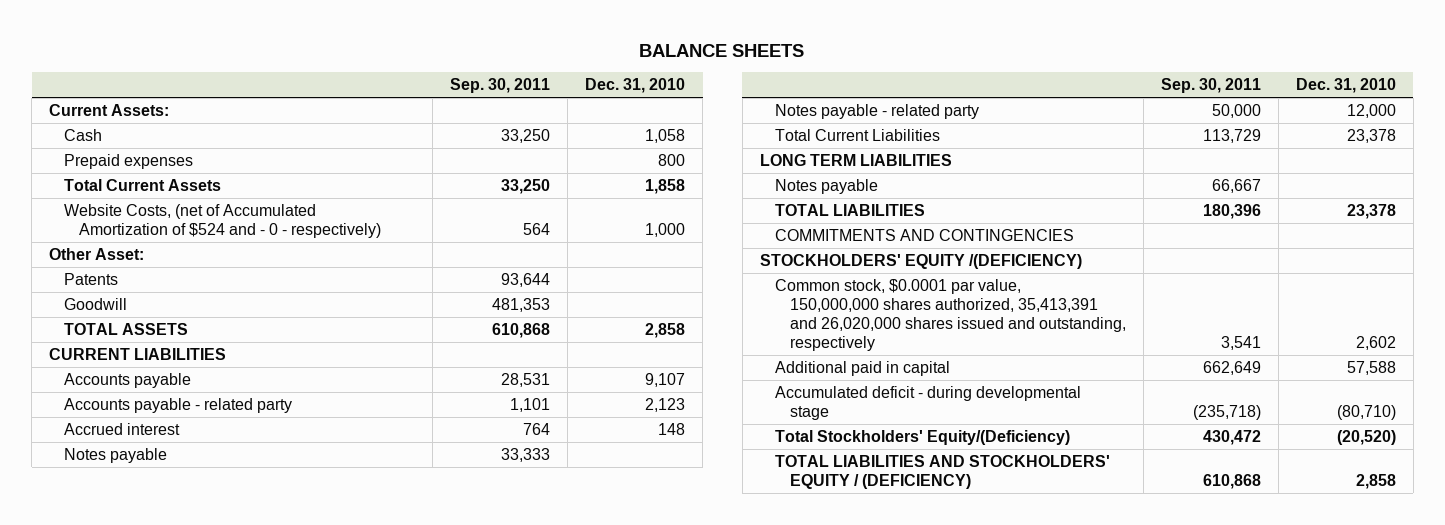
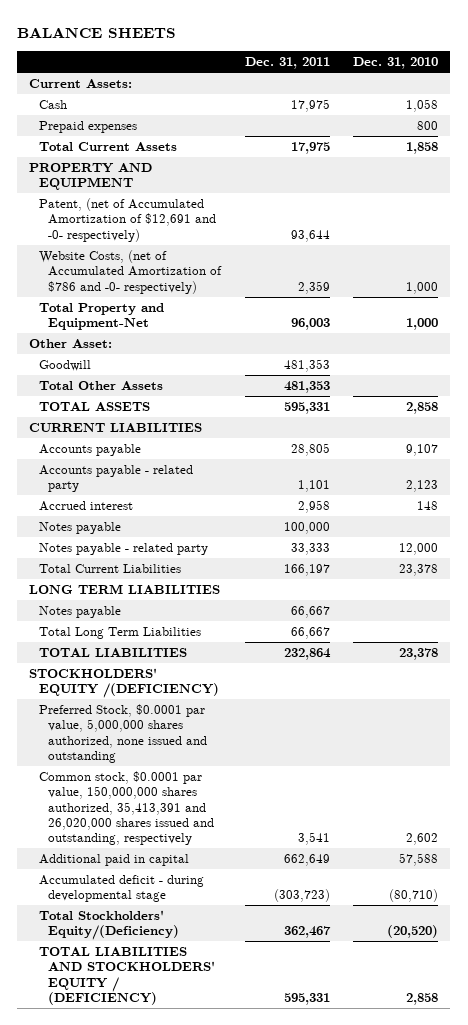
[450,78,551,94] Sep. 30, 2011 -> none
none -> [244,57,330,70] Dec. 31, 2011
none -> [29,163,153,191] PROPERTY AND EQUIPMENT
none -> [38,198,217,242] Patent, (net of Accumulated Amortization of $12,691 and -0- respectively)
[64,203,382,238] Website Costs, (net of Accumulated Amortization of $524 and - 0 - respectively) -> [38,250,223,294] Website Costs, (net of Accumulated Amortization of $786 and -0- respectively)
none -> [38,303,164,331] Total Property and Equipment-Net
[64,272,119,285] Patents -> none
none -> [38,381,163,391] Total Other Assets
none -> [38,627,201,640] Total Long Term Liabilities
[774,228,1074,241] COMMITMENTS AND CONTINGENCIES -> none
none -> [38,704,208,763] Preferred Stock, $0.0001 par value, 5,000,000 shares authorized, none issued and outstanding

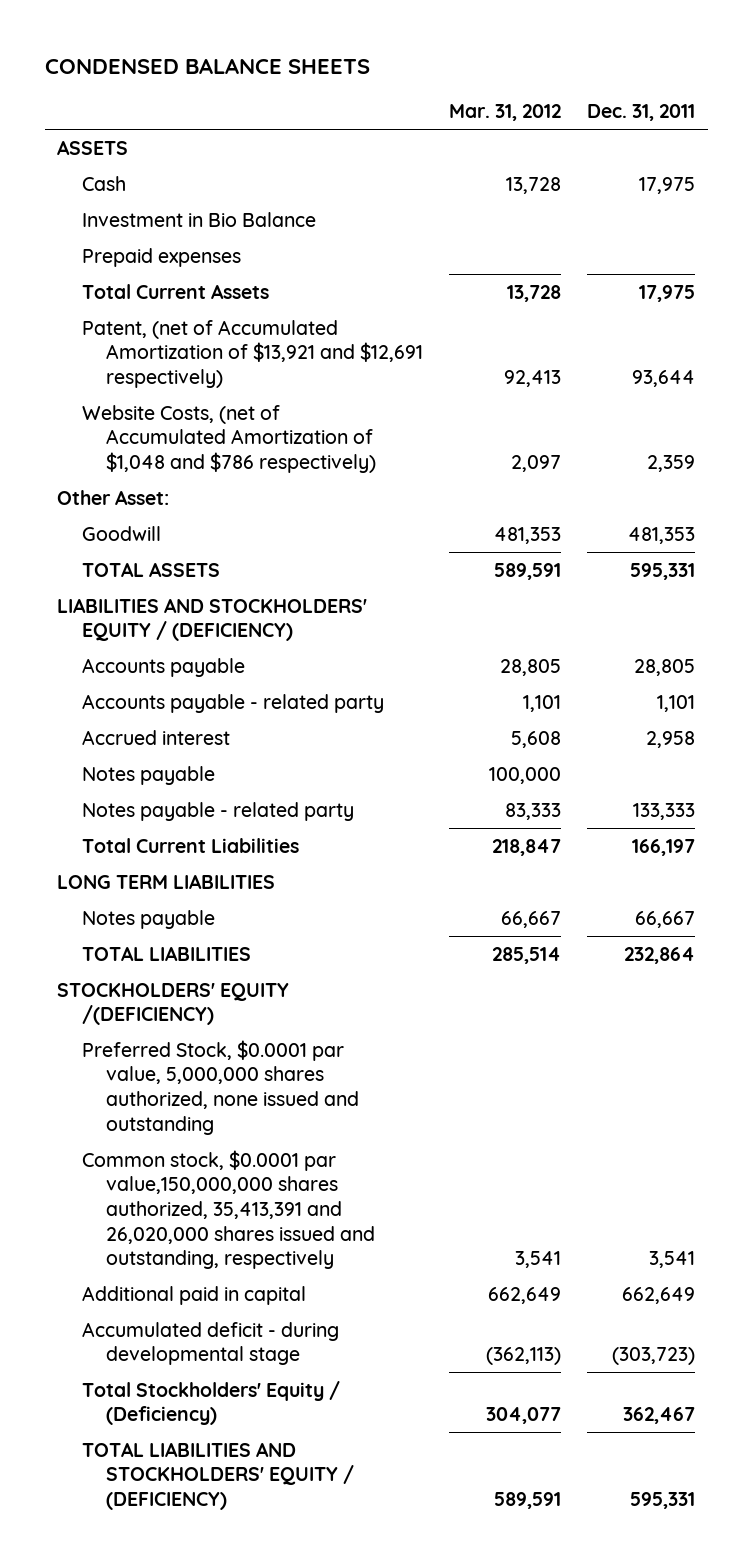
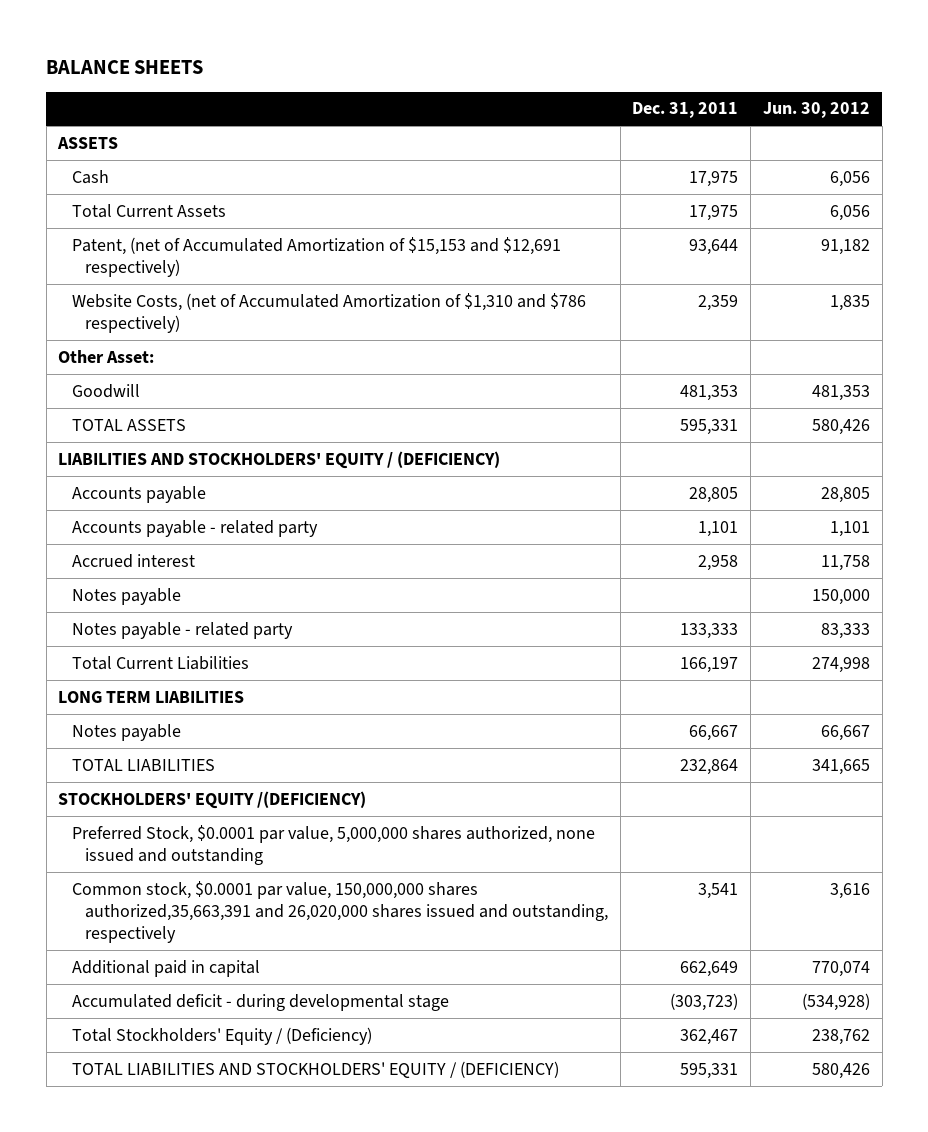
[44,58,370,75] CONDENSED BALANCE SHEETS -> [46,59,204,74] BALANCE SHEETS
[449,104,562,122] Mar. 31, 2012 -> none
none -> [762,102,870,119] Jun. 30, 2012
[81,211,316,227] Investment in Bio Balance -> none
[81,247,241,267] Prepaid expenses -> none
[81,319,424,388] Patent, (net of Accumulated Amortization of $13,921 and $12,691 respectively) -> [71,236,561,277] Patent, (net of Accumulated Amortization of $15,153 and $12,691 respectively)
[81,404,377,473] Website Costs, (net of Accumulated Amortization of $1,048 and $786 respectively) -> [71,292,586,333] Website Costs, (net of Accumulated Amortization of $1,310 and $786 respectively)
[81,1149,376,1270] Common stock, $0.0001 par value,150,000,000 shares authorized, 35,413,391 and 26,020,000 shares issued and outstanding, respectively -> [71,880,608,943] Common stock, $0.0001 par value, 150,000,000 shares authorized,35,663,391 and 26,020,000 shares issued and outstanding, respectively

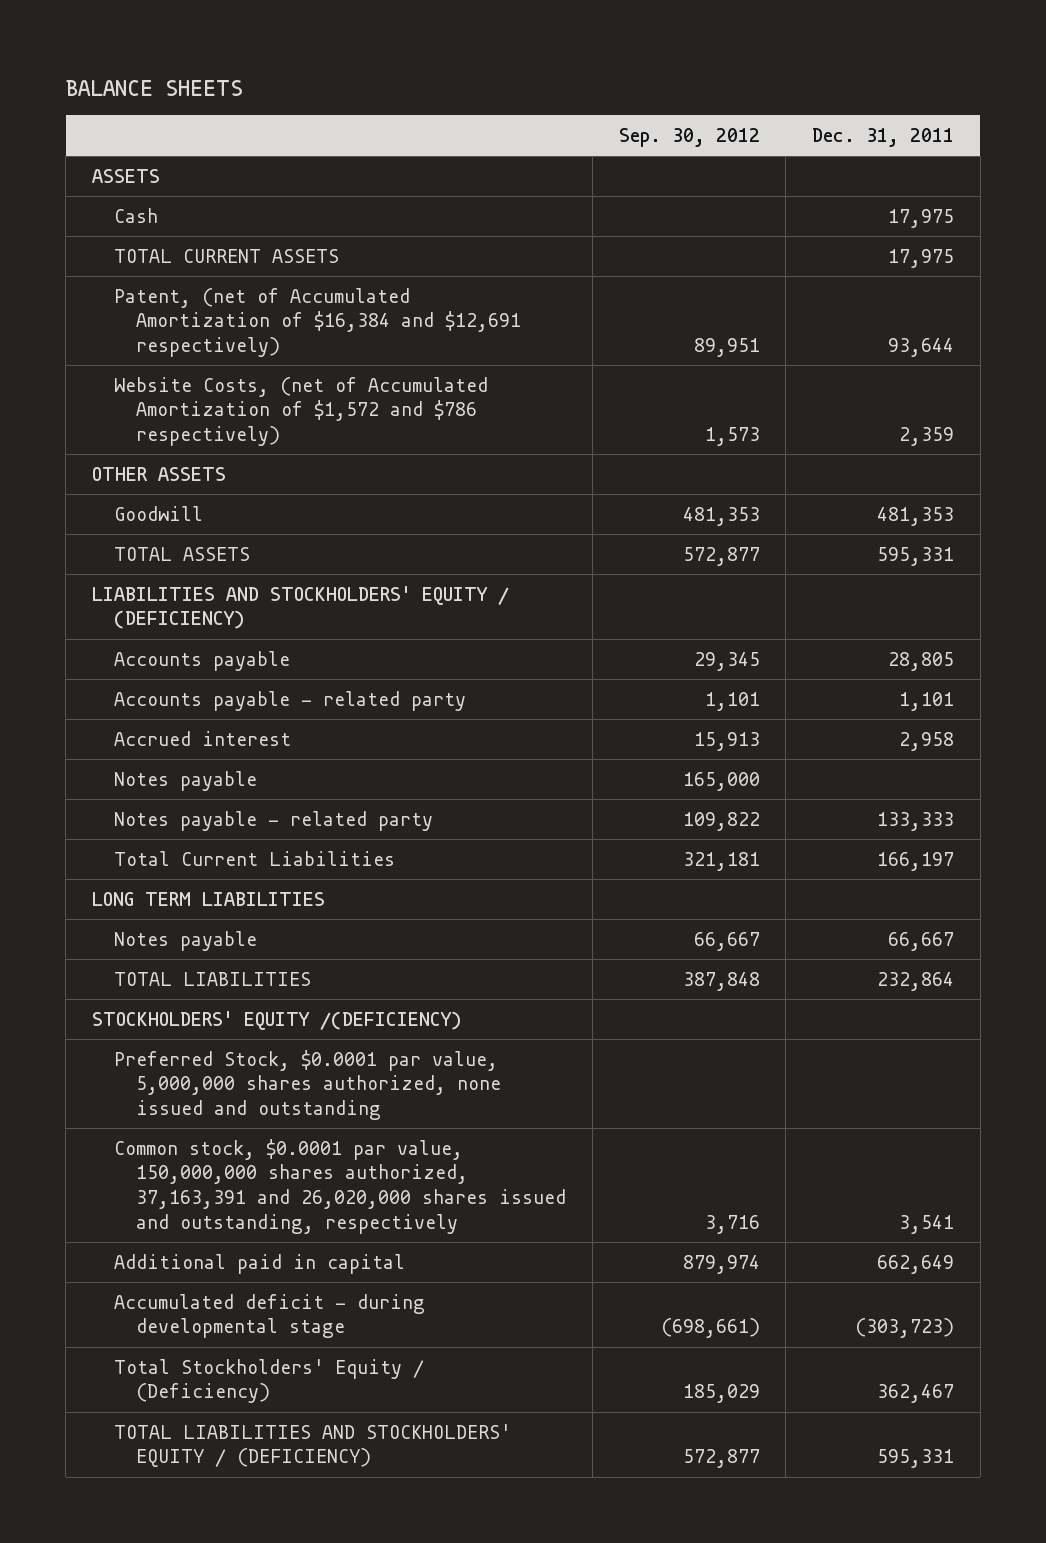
[762,102,870,119] Jun. 30, 2012 -> none
none -> [618,127,760,147] Sep. 30, 2012
[71,203,226,218] Total Current Assets -> [114,248,340,263] TOTAL CURRENT ASSETS
[71,236,561,277] Patent, (net of Accumulated Amortization of $15,153 and $12,691 respectively) -> [114,287,522,358] Patent, (net of Accumulated Amortization of $16,384 and $12,691 respectively)
[71,292,586,333] Website Costs, (net of Accumulated Amortization of $1,310 and $786 respectively) -> [114,376,489,447] Website Costs, (net of Accumulated Amortization of $1,572 and $786 respectively)
[58,349,155,363] Other Asset: -> [92,466,227,481] OTHER ASSETS
[71,880,608,943] Common stock, $0.0001 par value, 150,000,000 shares authorized,35,663,391 and 26,020,000 shares issued and outstanding, respectively -> [114,1138,567,1234] Common stock, $0.0001 par value, 150,000,000 shares authorized, 37,163,391 and 26,020,000 shares issued and outstanding, respectively

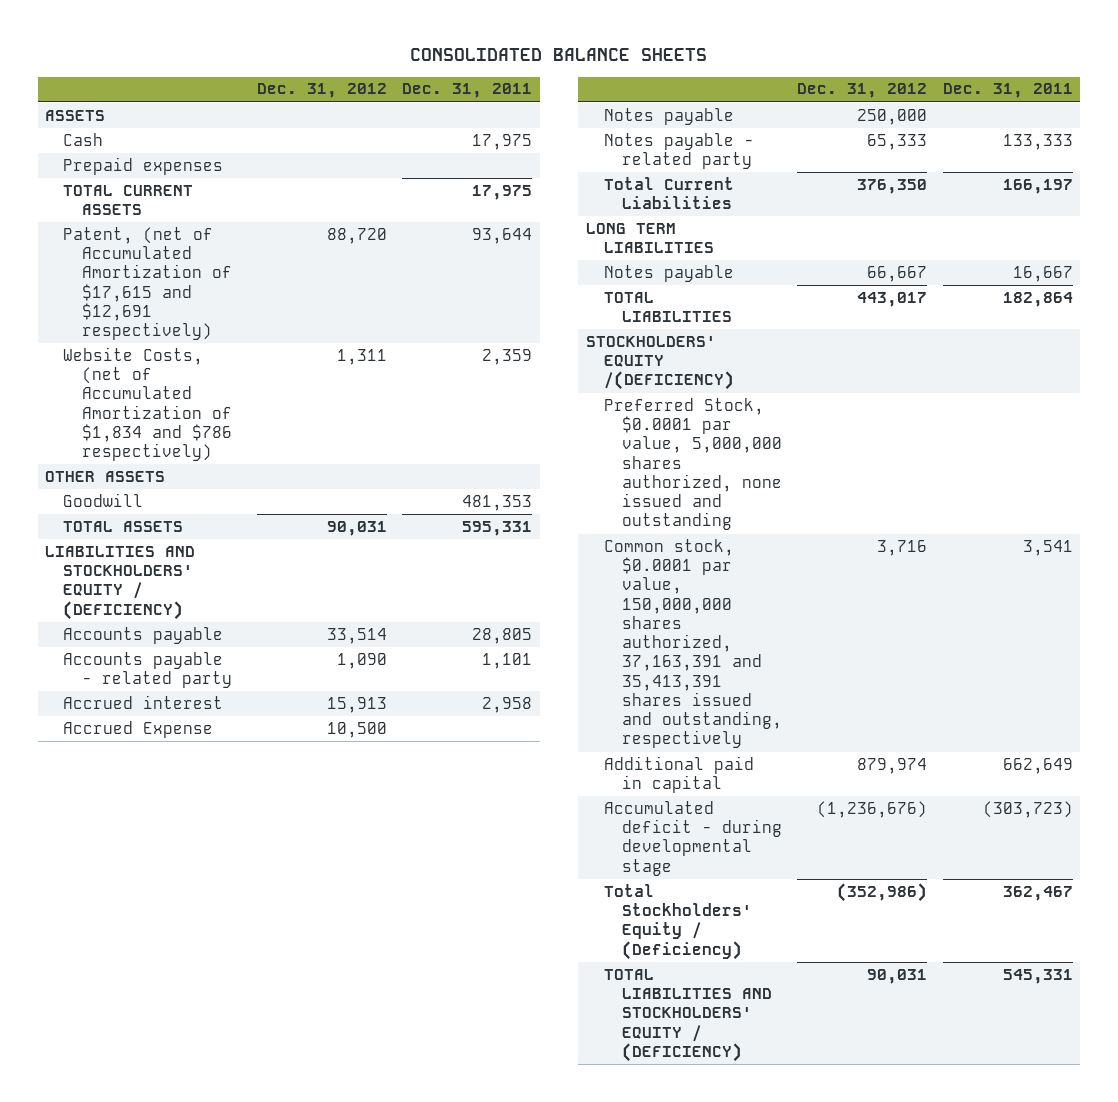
[65,79,243,96] BALANCE SHEETS -> [410,48,708,62] CONSOLIDATED BALANCE SHEETS
[618,127,760,147] Sep. 30, 2012 -> none
none -> [256,83,387,99] Dec. 31, 2012
none -> [63,156,224,175] Prepaid expenses
[114,287,522,358] Patent, (net of Accumulated Amortization of $16,384 and $12,691 respectively) -> [63,226,232,341] Patent, (net of Accumulated Amortization of $17,615 and $12,691 respectively)
[114,376,489,447] Website Costs, (net of Accumulated Amortization of $1,572 and $786 respectively) -> [63,346,232,462] Website Costs, (net of Accumulated Amortization of $1,834 and $786 respectively)
none -> [63,720,214,738] Accrued Expense
[888,931,955,951] 66,667 -> [1012,265,1073,282] 16,667
[877,971,955,991] 232,864 -> [1002,291,1073,307] 182,864
[114,1138,567,1234] Common stock, $0.0001 par value, 150,000,000 shares authorized, 37,163,391 and 26,020,000 shares issued and outstanding, respectively -> [603,538,783,749] Common stock, $0.0001 par value, 150,000,000 shares authorized, 37,163,391 and 35,413,391 shares issued and outstanding, respectively
[877,1449,955,1469] 595,331 -> [1002,968,1073,984] 545,331

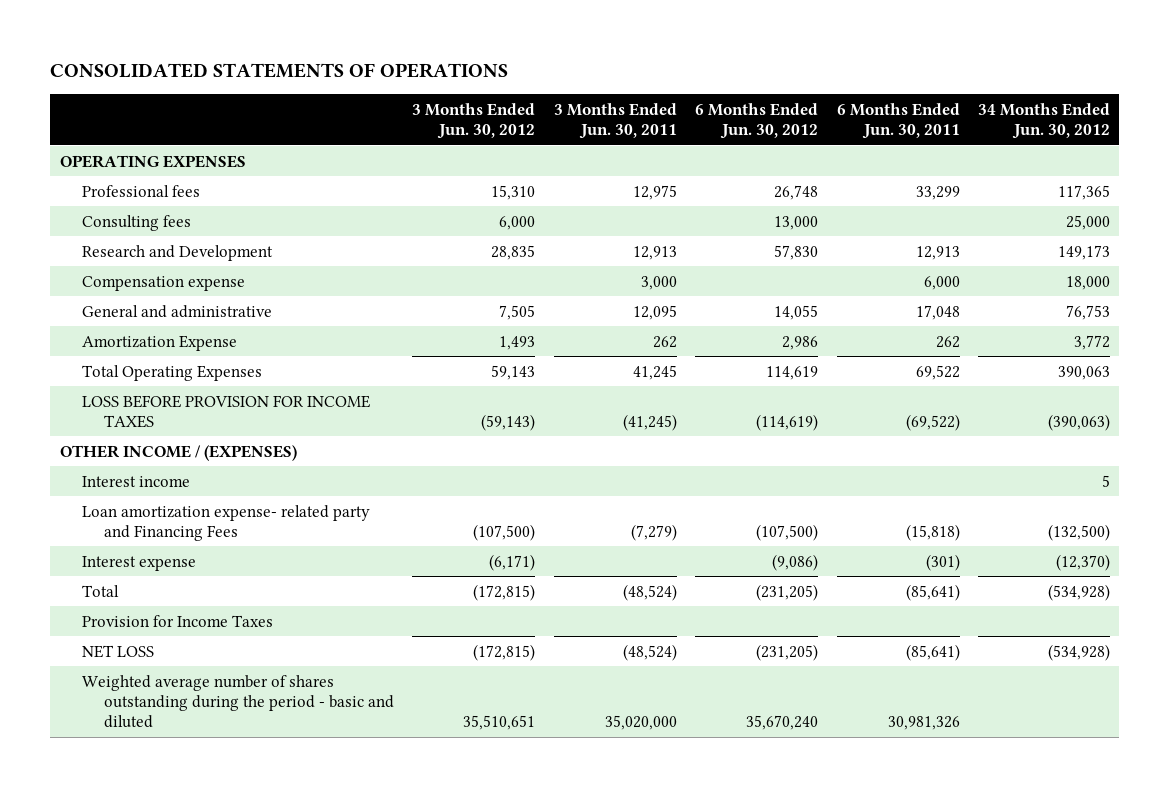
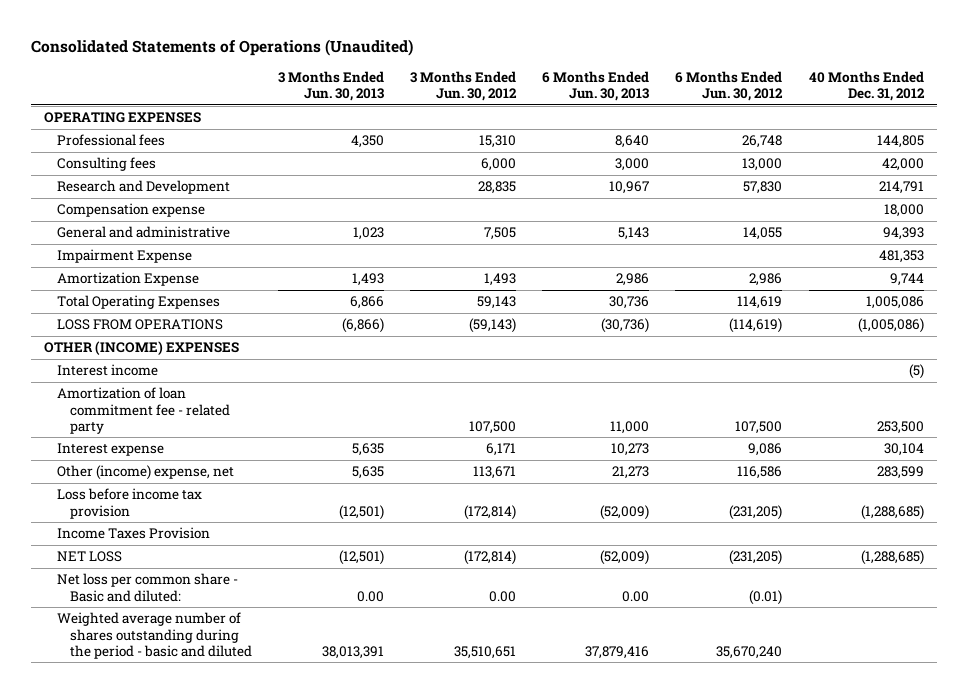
[50,63,509,79] CONSOLIDATED STATEMENTS OF OPERATIONS -> [30,39,413,57] Consolidated Statements of Operations (Unaudited)
[553,102,677,140] 3 Months Ended Jun. 30, 2011 -> none
[836,102,960,140] 6 Months Ended Jun. 30, 2011 -> none
[978,102,1111,140] 34 Months Ended Jun. 30, 2012 -> none
none -> [277,70,384,102] 3 Months Ended Jun. 30, 2013
none -> [542,70,650,102] 6 Months Ended Jun. 30, 2013
none -> [808,70,925,102] 40 Months Ended Dec. 31, 2012
none -> [56,249,192,264] Impairment Expense
[81,394,370,429] LOSS BEFORE PROVISION FOR INCOME TAXES -> [56,319,223,331] LOSS FROM OPERATIONS
[59,444,297,461] OTHER INCOME / (EXPENSES) -> [43,341,239,356] OTHER (INCOME) EXPENSES
[81,504,370,542] Loan amortization expense- related party and Financing Fees -> none
[81,584,119,597] Total -> none
none -> [56,387,230,434] Amortization of loan commitment fee - related party
[489,553,536,571] (6,171) -> [485,443,516,457] 6,171
[772,553,819,571] (9,086) -> [748,443,783,457] 9,086
none -> [56,465,234,481] Other (income) expense, net
none -> [56,488,202,519] Loss before income tax provision
[81,614,273,627] Provision for Income Taxes -> [56,527,210,540] Income Taxes Provision
[473,643,536,661] (172,815) -> [463,550,516,566] (172,814)
none -> [56,573,238,602] Net loss per common share - Basic and diluted:

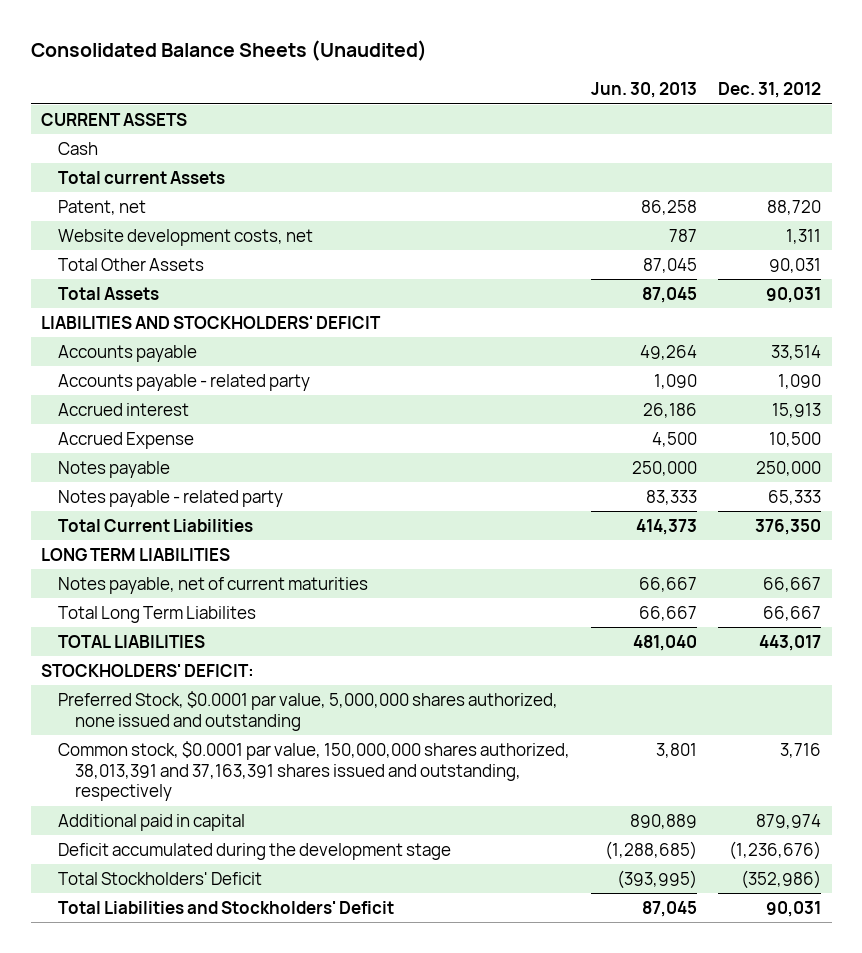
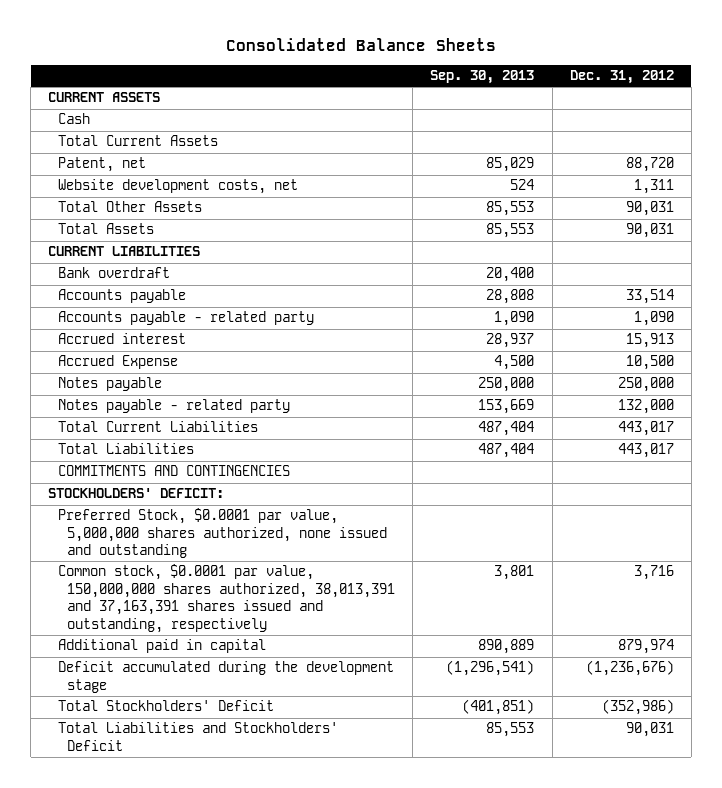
[30,40,427,62] Consolidated Balance Sheets (Unaudited) -> [225,38,496,52] Consolidated Balance Sheets
[591,82,698,99] Jun. 30, 2013 -> none
none -> [430,70,535,85] Sep. 30, 2013
[58,170,226,184] Total current Assets -> [57,135,218,147] Total Current Assets
[41,315,382,329] LIABILITIES AND STOCKHOLDERS' DEFICIT -> none
none -> [48,246,201,257] CURRENT LIABILITIES
none -> [57,267,170,279] Bank overdraft
[41,547,231,561] LONG TERM LIABILITIES -> none
[58,576,369,594] Notes payable, net of current maturities -> none
[58,605,257,623] Total Long Term Liabilites -> none
[768,489,822,505] 65,333 -> [617,399,674,415] 132,000
[755,518,822,535] 376,350 -> [617,421,674,437] 443,017
[58,634,206,648] TOTAL LIABILITIES -> [57,443,194,455] Total Liabilities
none -> [57,465,290,477] COMMITMENTS AND CONTINGENCIES

